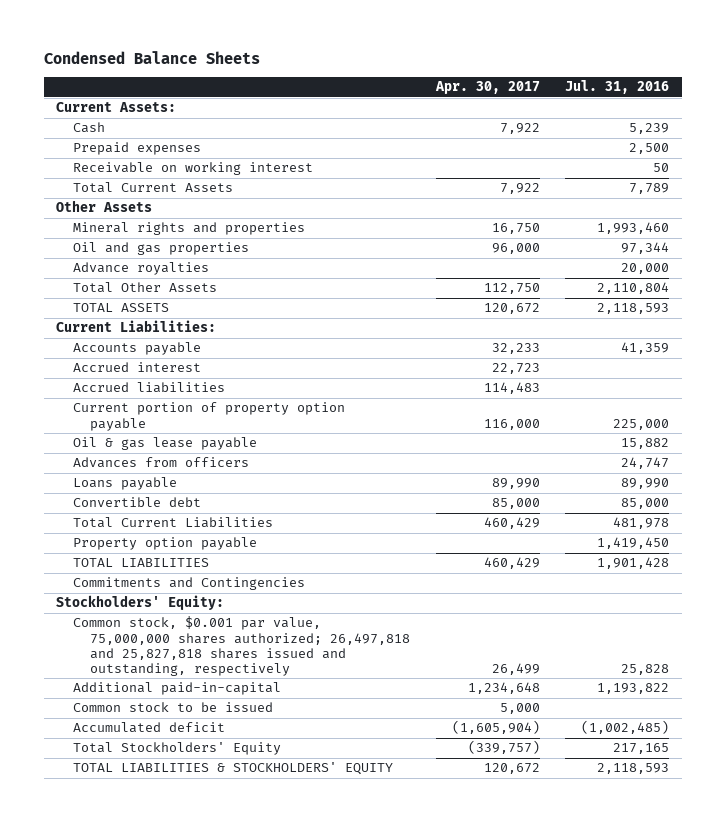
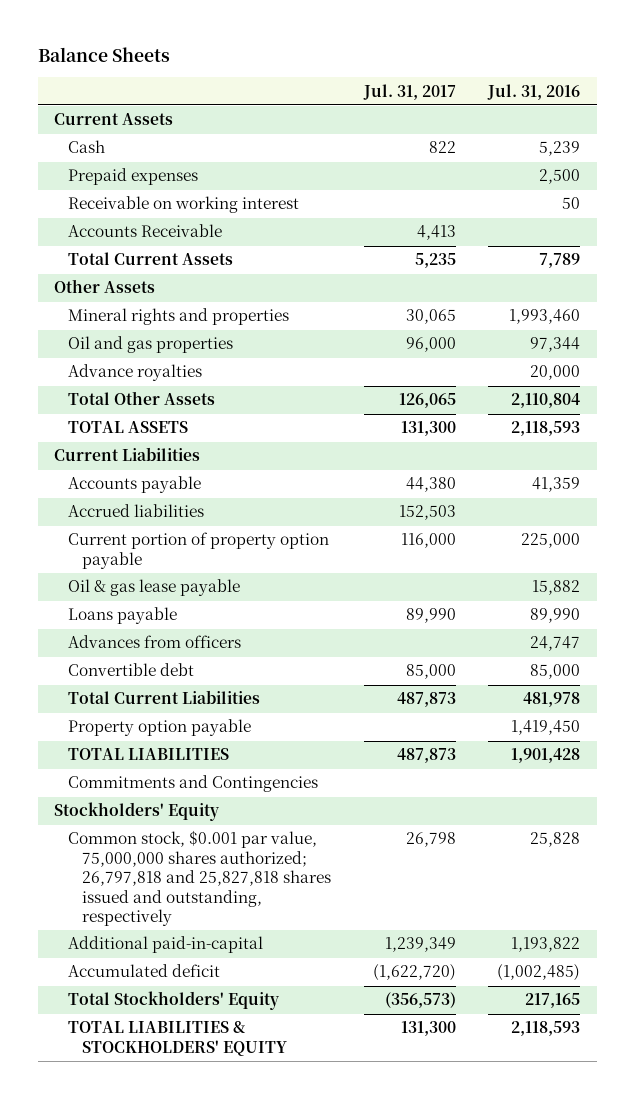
[43,50,260,64] Condensed Balance Sheets -> [38,46,171,62] Balance Sheets
[434,81,540,95] Apr. 30, 2017 -> none
none -> [362,83,456,100] Jul. 31, 2017
[56,102,177,113] Current Assets: -> [54,113,174,126] Current Assets
none -> [68,224,223,238] Accounts Receivable
[56,320,217,333] Current Liabilities: -> [54,447,201,462] Current Liabilities
[73,362,202,373] Accrued interest -> none
[73,457,250,469] Advances from officers -> [68,635,242,649] Advances from officers
[56,595,225,611] Stockholders' Equity: -> [54,802,220,822] Stockholders' Equity
[73,616,411,676] Common stock, $0.001 par value, 75,000,000 shares authorized; 26,497,818 and 25,827,818 shares issued and outstanding, respectively -> [68,830,331,927] Common stock, $0.001 par value, 75,000,000 shares authorized; 26,797,818 and 25,827,818 shares issued and outstanding, respectively
[73,702,274,713] Common stock to be issued -> none

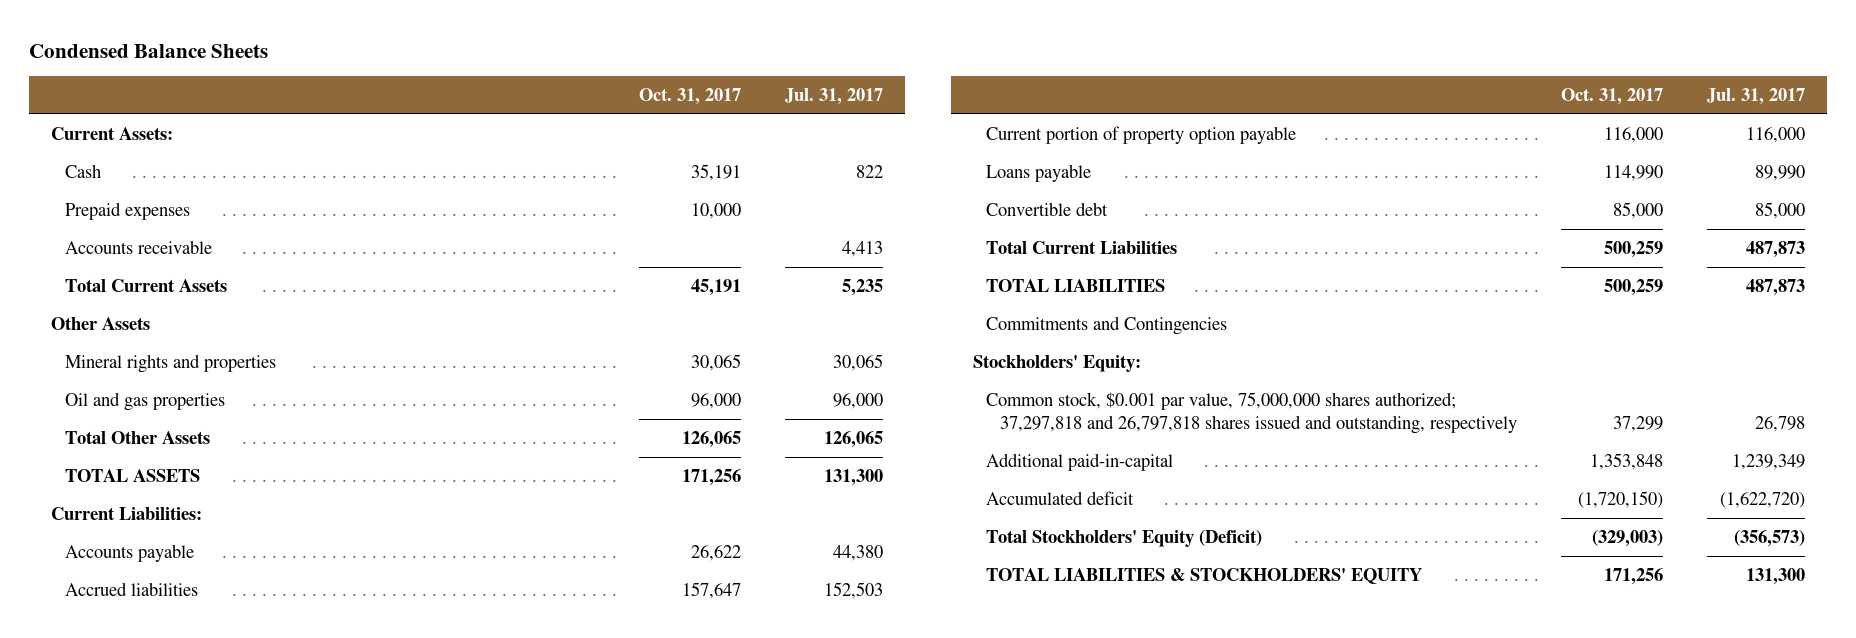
[38,46,171,62] Balance Sheets -> [29,43,269,58] Condensed Balance Sheets
[487,83,581,100] Jul. 31, 2016 -> none
none -> [639,88,742,106] Oct. 31, 2017
[54,113,174,126] Current Assets -> [51,126,174,140] Current Assets:
[68,196,300,214] Receivable on working interest -> none
[68,224,223,238] Accounts Receivable -> [64,239,212,254] Accounts receivable
[68,364,203,382] Advance royalties -> none
[54,447,201,462] Current Liabilities -> [51,506,203,520] Current Liabilities:
[68,579,241,597] Oil & gas lease payable -> none
[68,635,242,649] Advances from officers -> none
[68,719,252,737] Property option payable -> none
[54,802,220,822] Stockholders' Equity -> [972,354,1141,372] Stockholders' Equity:
[68,830,331,927] Common stock, $0.001 par value, 75,000,000 shares authorized; 26,797,818 and 25,827,818 shares issued and outstanding, respectively -> [986,391,1517,435] Common stock, $0.001 par value, 75,000,000 shares authorized; 37,297,818 and 26,797,818 shares issued and outstanding, respectively
[68,991,280,1011] Total Stockholders' Equity -> [986,529,1263,547] Total Stockholders' Equity (Deficit)

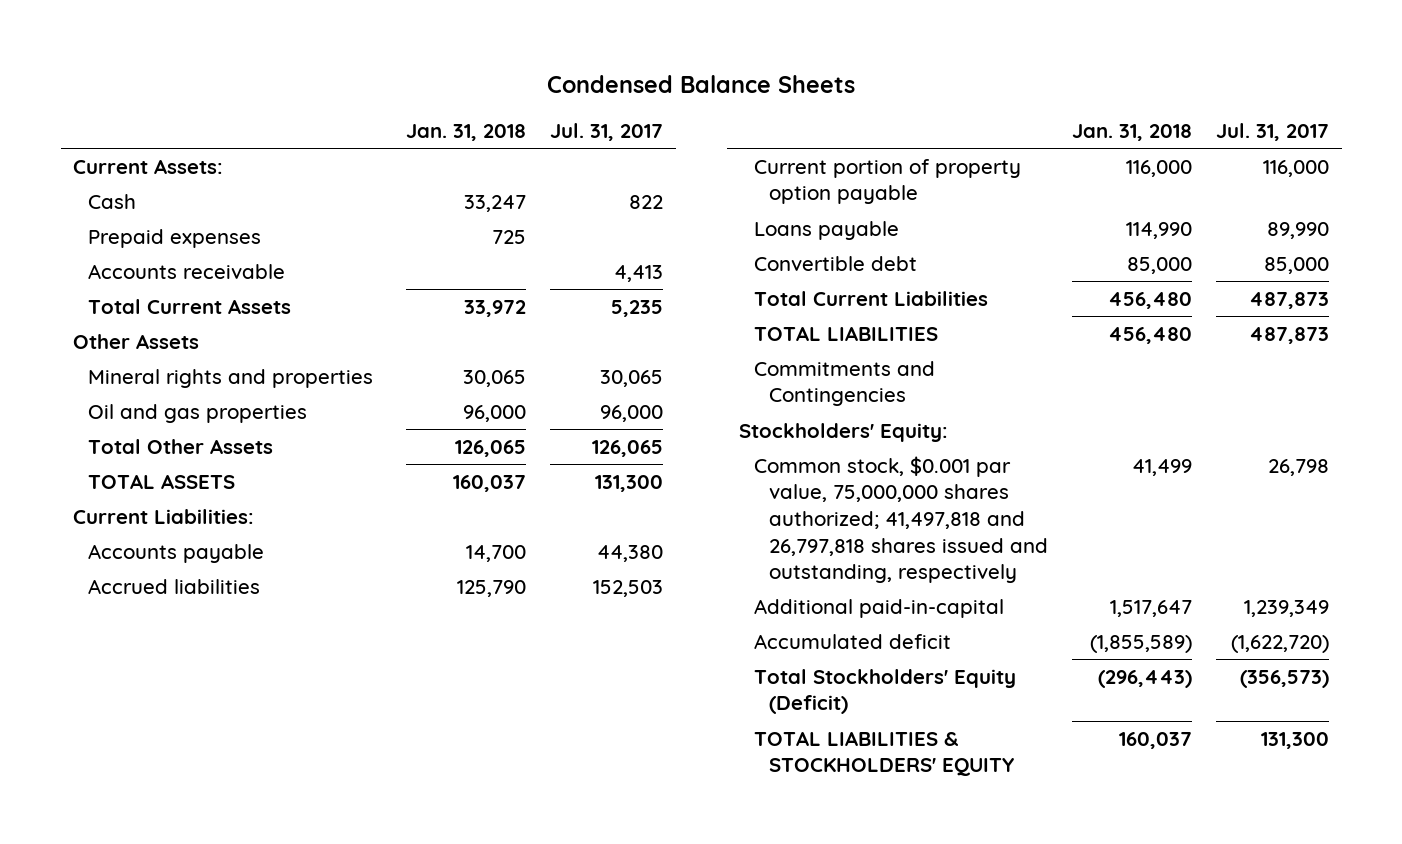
[639,88,742,106] Oct. 31, 2017 -> none
none -> [406,123,527,141] Jan. 31, 2018
[986,391,1517,435] Common stock, $0.001 par value, 75,000,000 shares authorized; 37,297,818 and 26,797,818 shares issued and outstanding, respectively -> [753,455,1048,584] Common stock, $0.001 par value, 75,000,000 shares authorized; 41,497,818 and 26,797,818 shares issued and outstanding, respectively

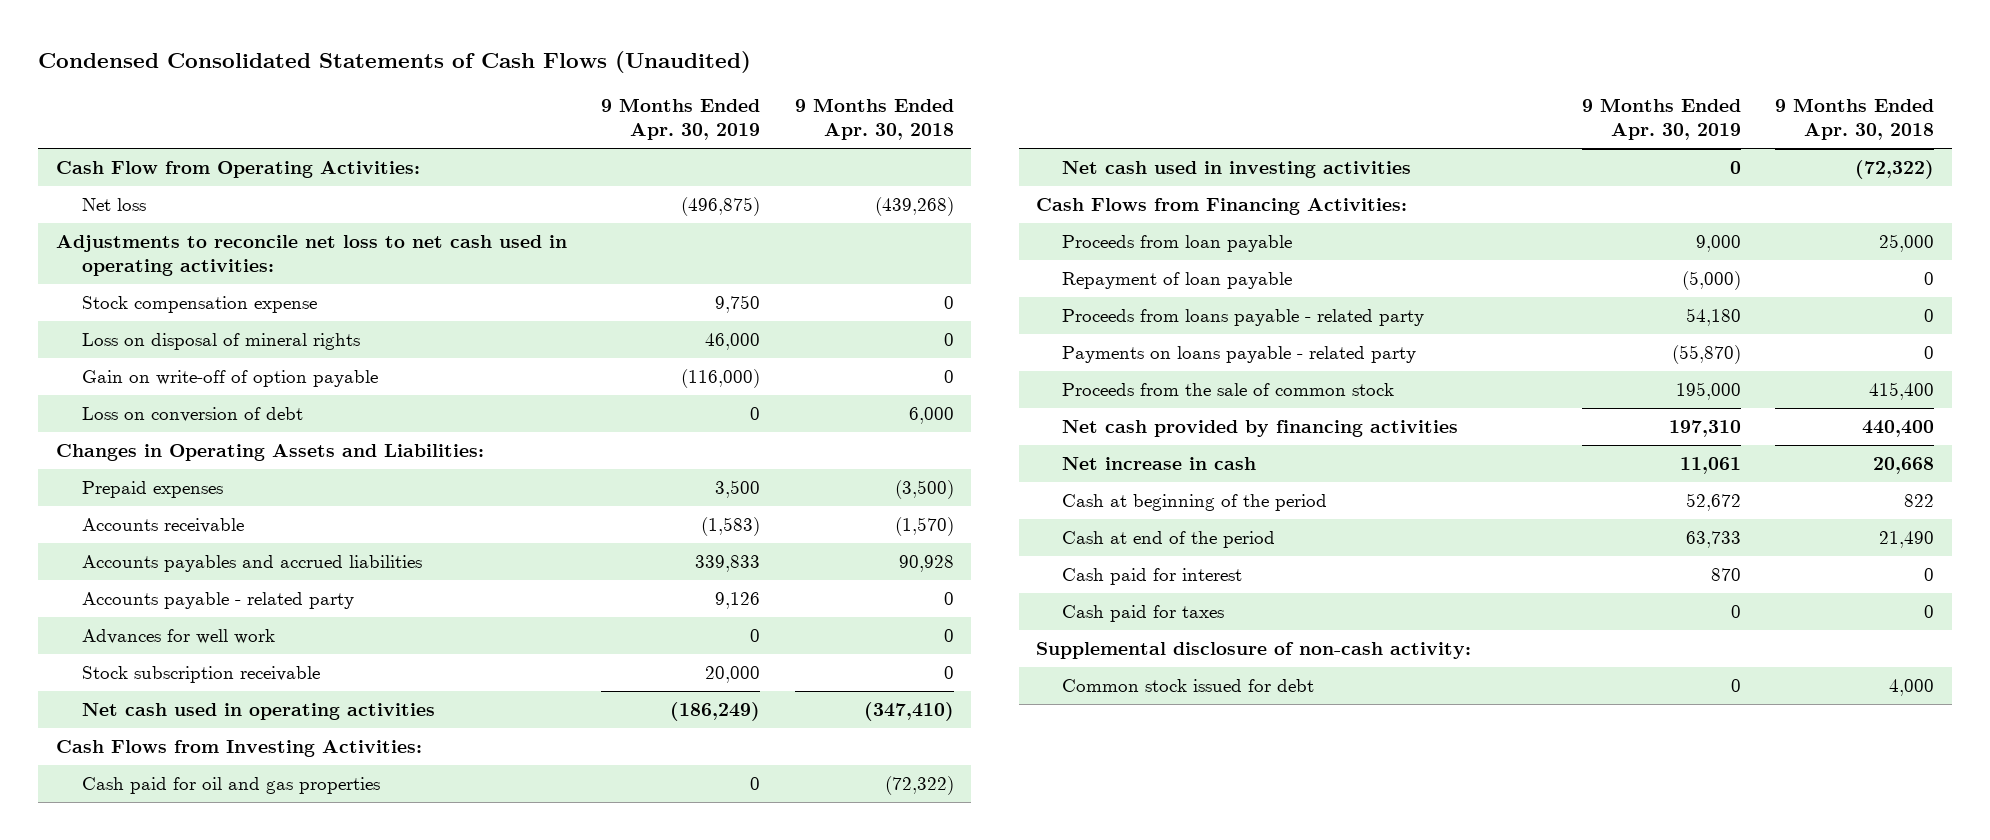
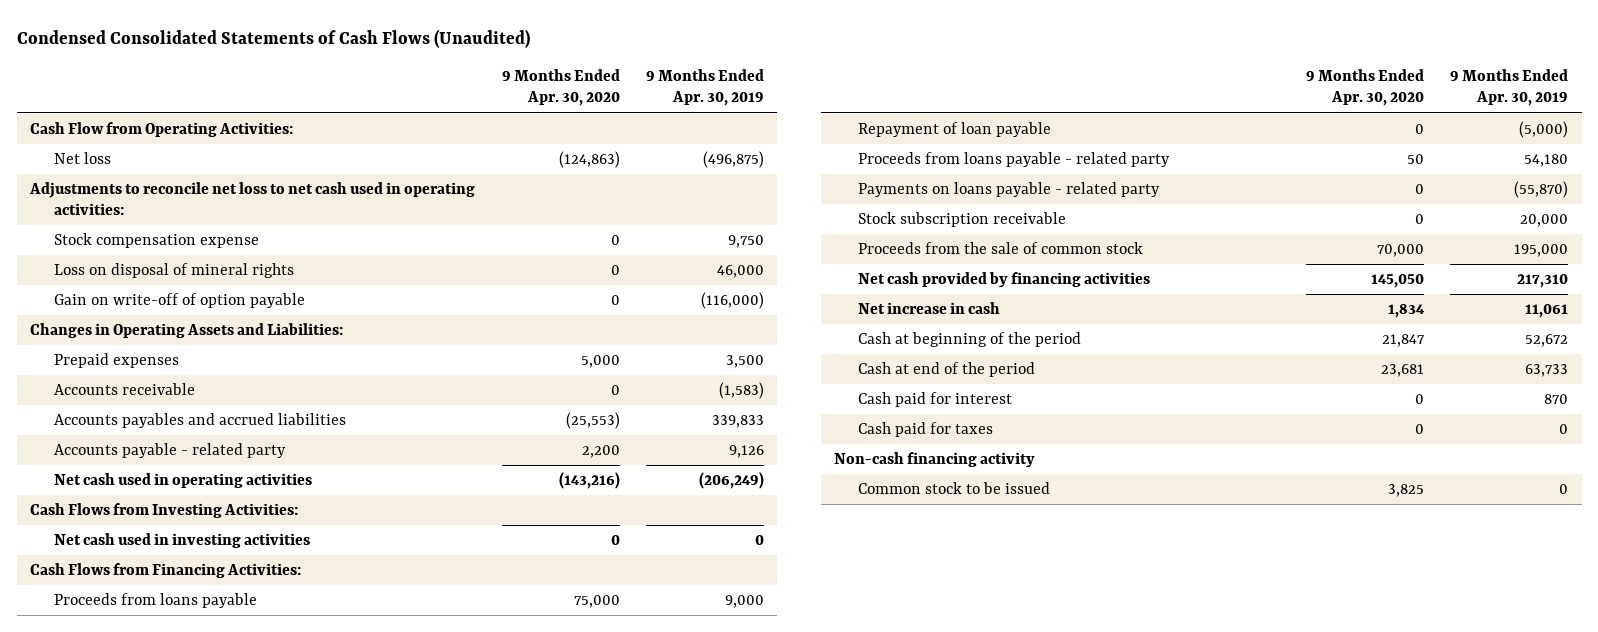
[794,98,954,141] 9 Months Ended Apr. 30, 2018 -> none
none -> [501,69,620,107] 9 Months Ended Apr. 30, 2020
[81,407,303,423] Loss on conversion of debt -> none
[81,629,275,645] Advances for well work -> none
[670,702,761,722] (186,249) -> [699,472,765,490] (206,249)
[81,777,380,795] Cash paid for oil and gas properties -> none
[1062,235,1293,253] Proceeds from loan payable -> [54,593,258,609] Proceeds from loans payable
[81,666,320,684] Stock subscription receivable -> [858,212,1067,228] Stock subscription receivable
[1668,420,1741,438] 197,310 -> [1517,274,1569,289] 217,310
[1036,642,1472,660] Supplemental disclosure of non-cash activity: -> none
[1062,679,1315,693] Common stock issued for debt -> none
none -> [834,452,1036,468] Non-cash financing activity
none -> [858,482,1051,495] Common stock to be issued

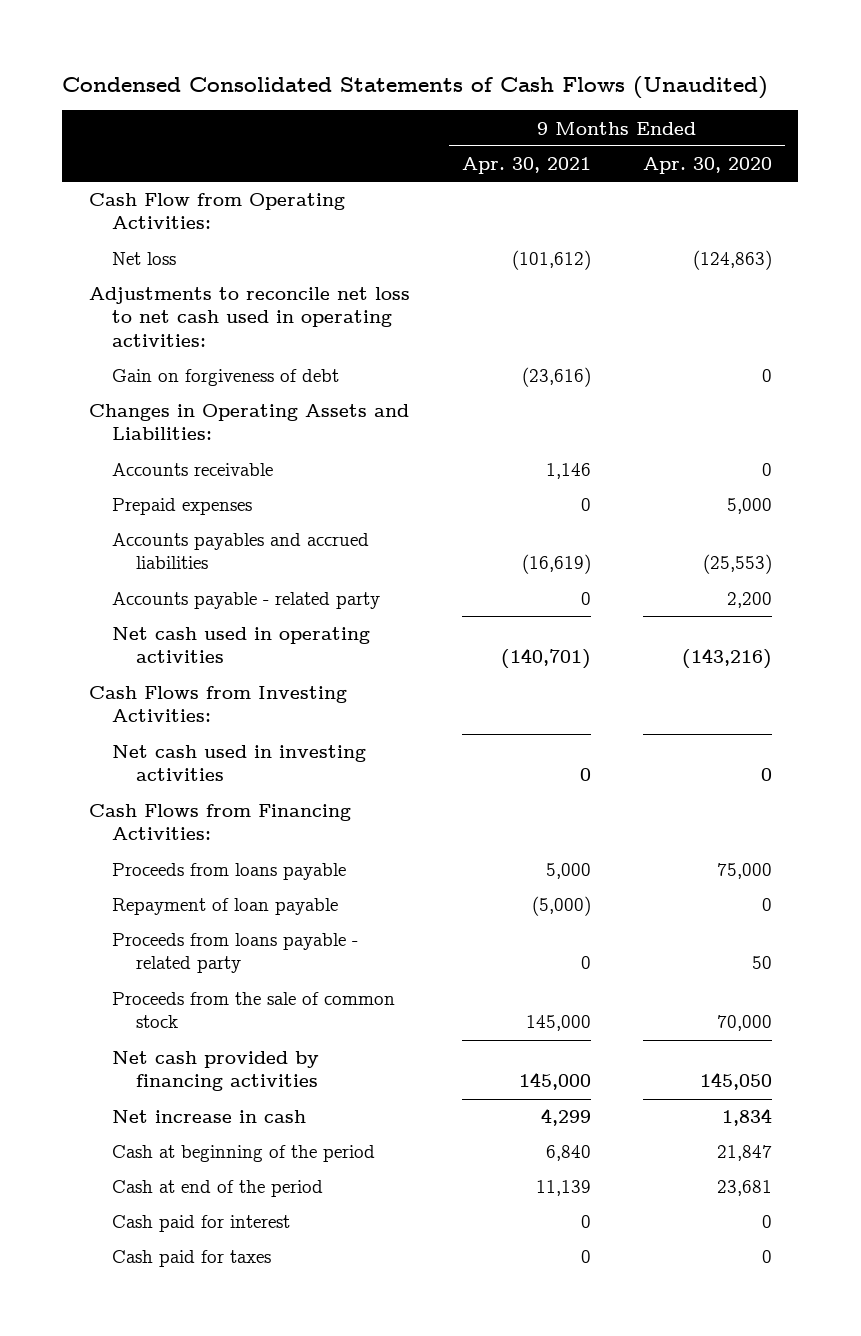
[646,69,765,107] 9 Months Ended Apr. 30, 2019 -> none
none -> [461,156,591,174] Apr. 30, 2021
[54,233,260,249] Stock compensation expense -> none
[54,263,295,279] Loss on disposal of mineral rights -> none
[54,293,306,309] Gain on write-off of option payable -> none
none -> [112,369,340,387] Gain on forgiveness of debt
[54,353,180,369] Prepaid expenses -> [112,498,253,516] Prepaid expenses
[858,182,1161,198] Payments on loans payable - related party -> none
[858,212,1067,228] Stock subscription receivable -> none
[834,452,1036,468] Non-cash financing activity -> none
[858,482,1051,495] Common stock to be issued -> none

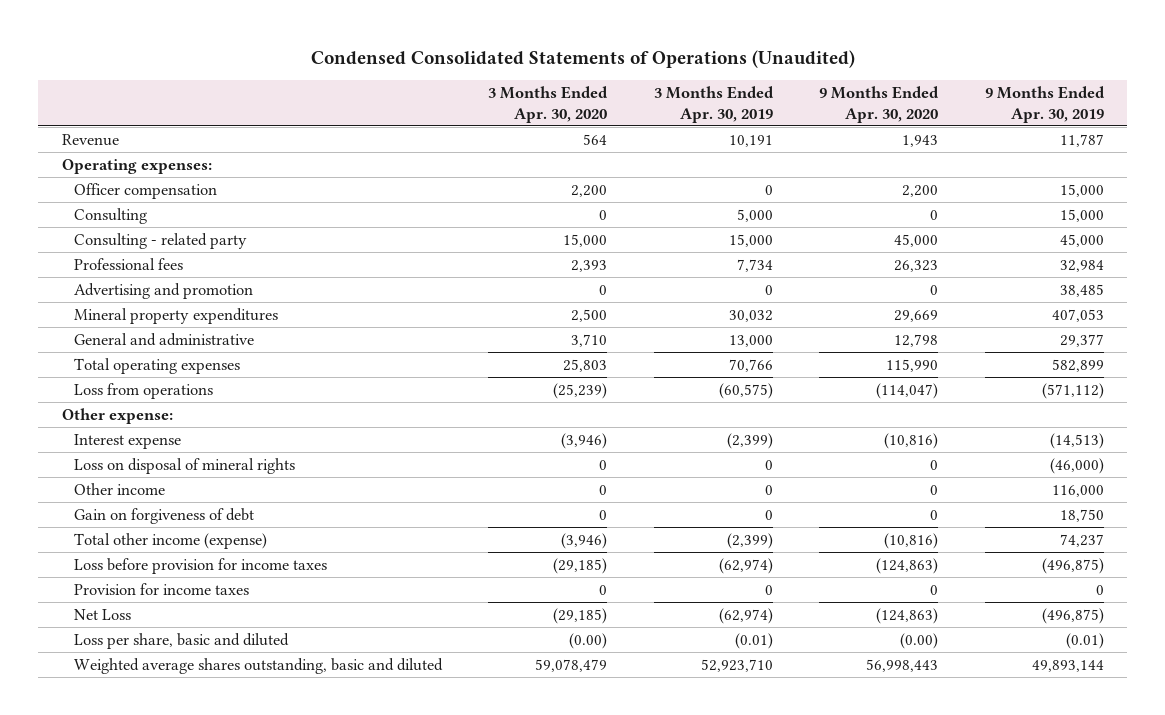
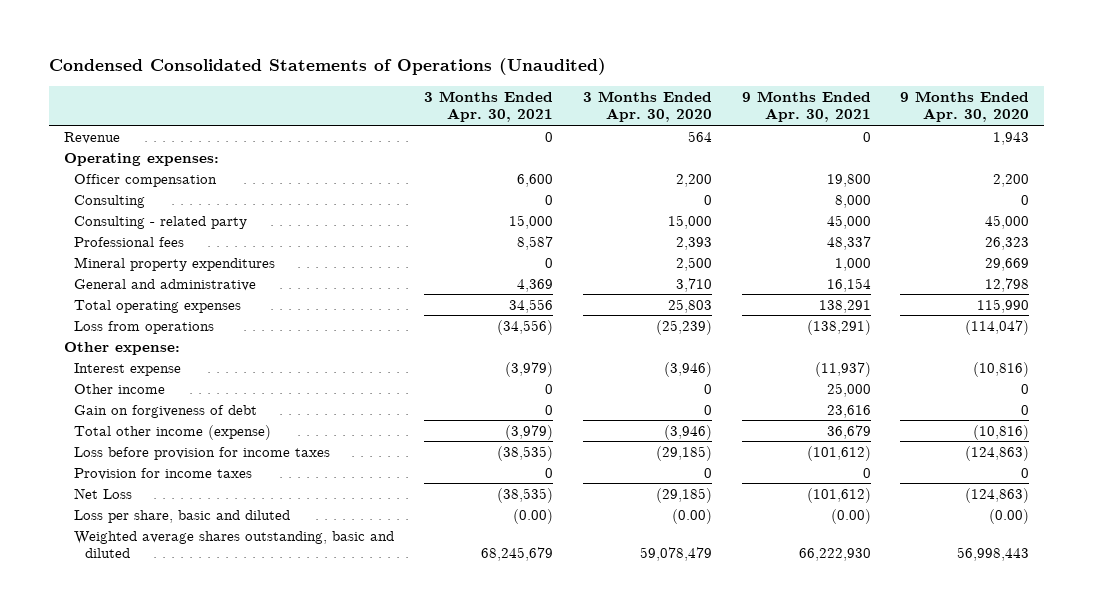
[653,86,774,123] 3 Months Ended Apr. 30, 2019 -> none
[984,86,1105,123] 9 Months Ended Apr. 30, 2019 -> none
none -> [424,90,554,123] 3 Months Ended Apr. 30, 2021
none -> [741,90,871,123] 9 Months Ended Apr. 30, 2021
[73,282,253,299] Advertising and promotion -> none
[73,457,295,474] Loss on disposal of mineral rights -> none

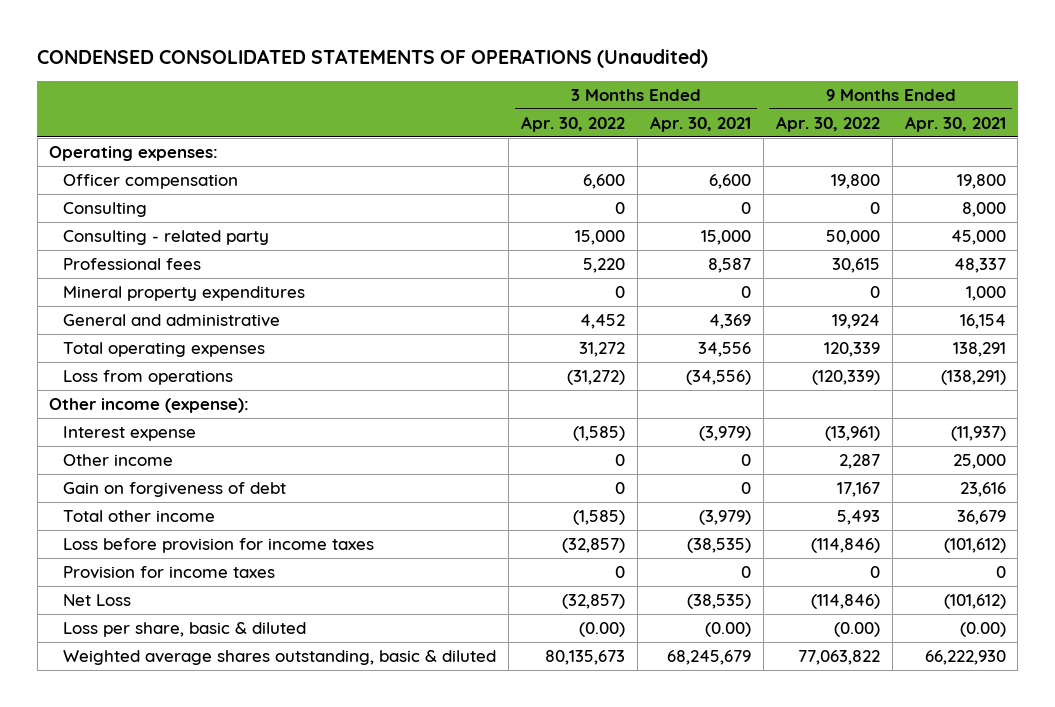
[48,58,606,76] Condensed Consolidated Statements of Operations (Unaudited) -> [37,48,709,68] CONDENSED CONSOLIDATED STATEMENTS OF OPERATIONS (Unaudited)
[582,90,712,123] 3 Months Ended Apr. 30, 2020 -> none
[900,90,1030,123] 9 Months Ended Apr. 30, 2020 -> none
none -> [521,115,626,132] Apr. 30, 2022
none -> [775,115,880,132] Apr. 30, 2022
[63,131,120,144] Revenue -> none
[63,341,180,355] Other expense: -> [49,398,250,414] Other income (expense):
[74,424,272,440] Total other income (expense) -> [63,510,216,523] Total other income
[74,509,291,523] Loss per share, basic and diluted -> [63,622,307,638] Loss per share, basic & diluted
[74,530,395,559] Weighted average shares outstanding, basic and diluted -> [63,650,497,666] Weighted average shares outstanding, basic & diluted

